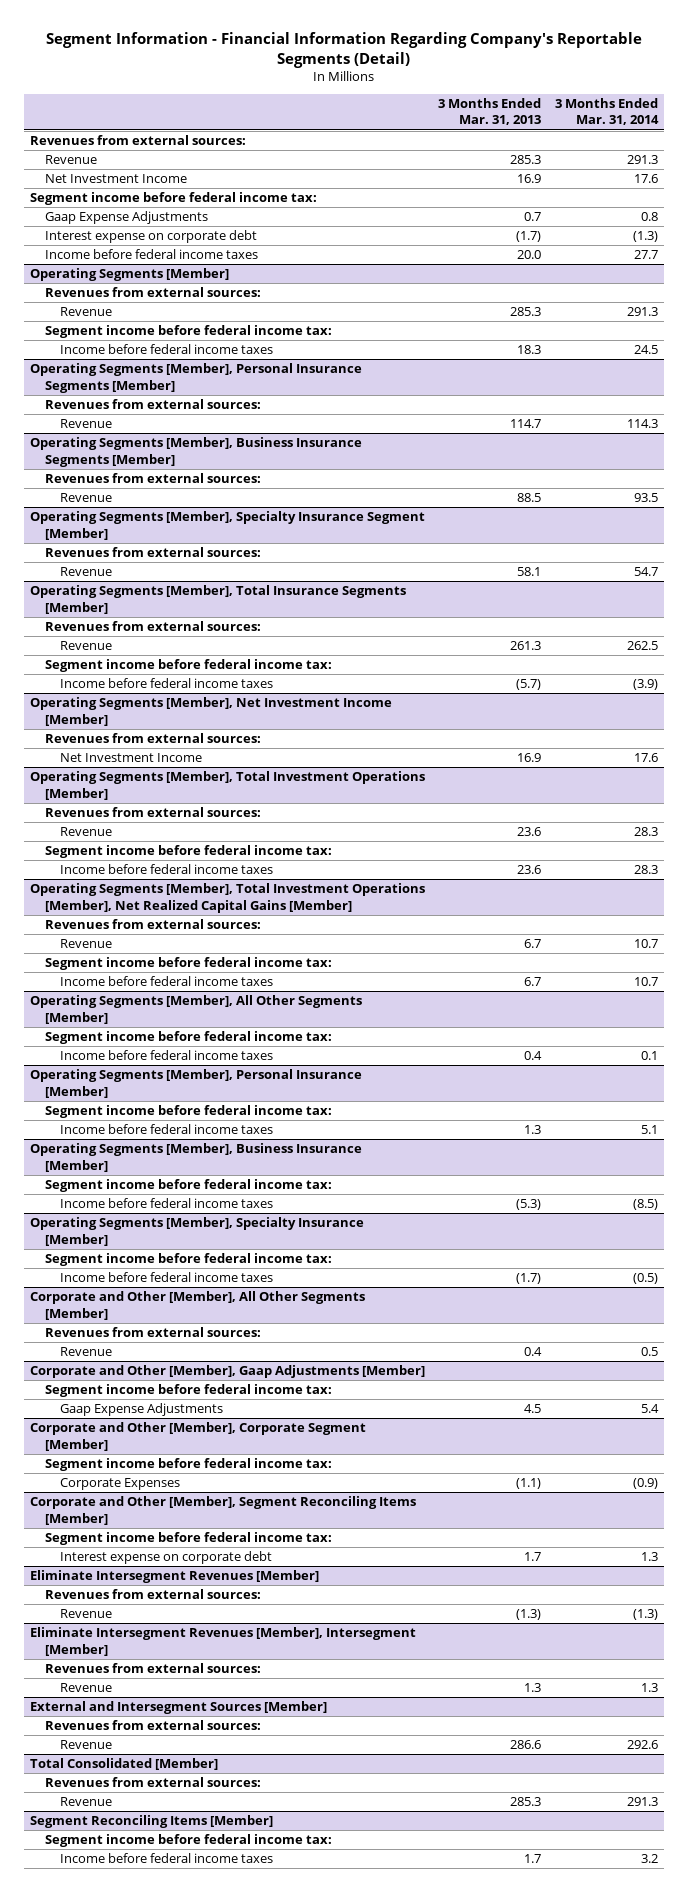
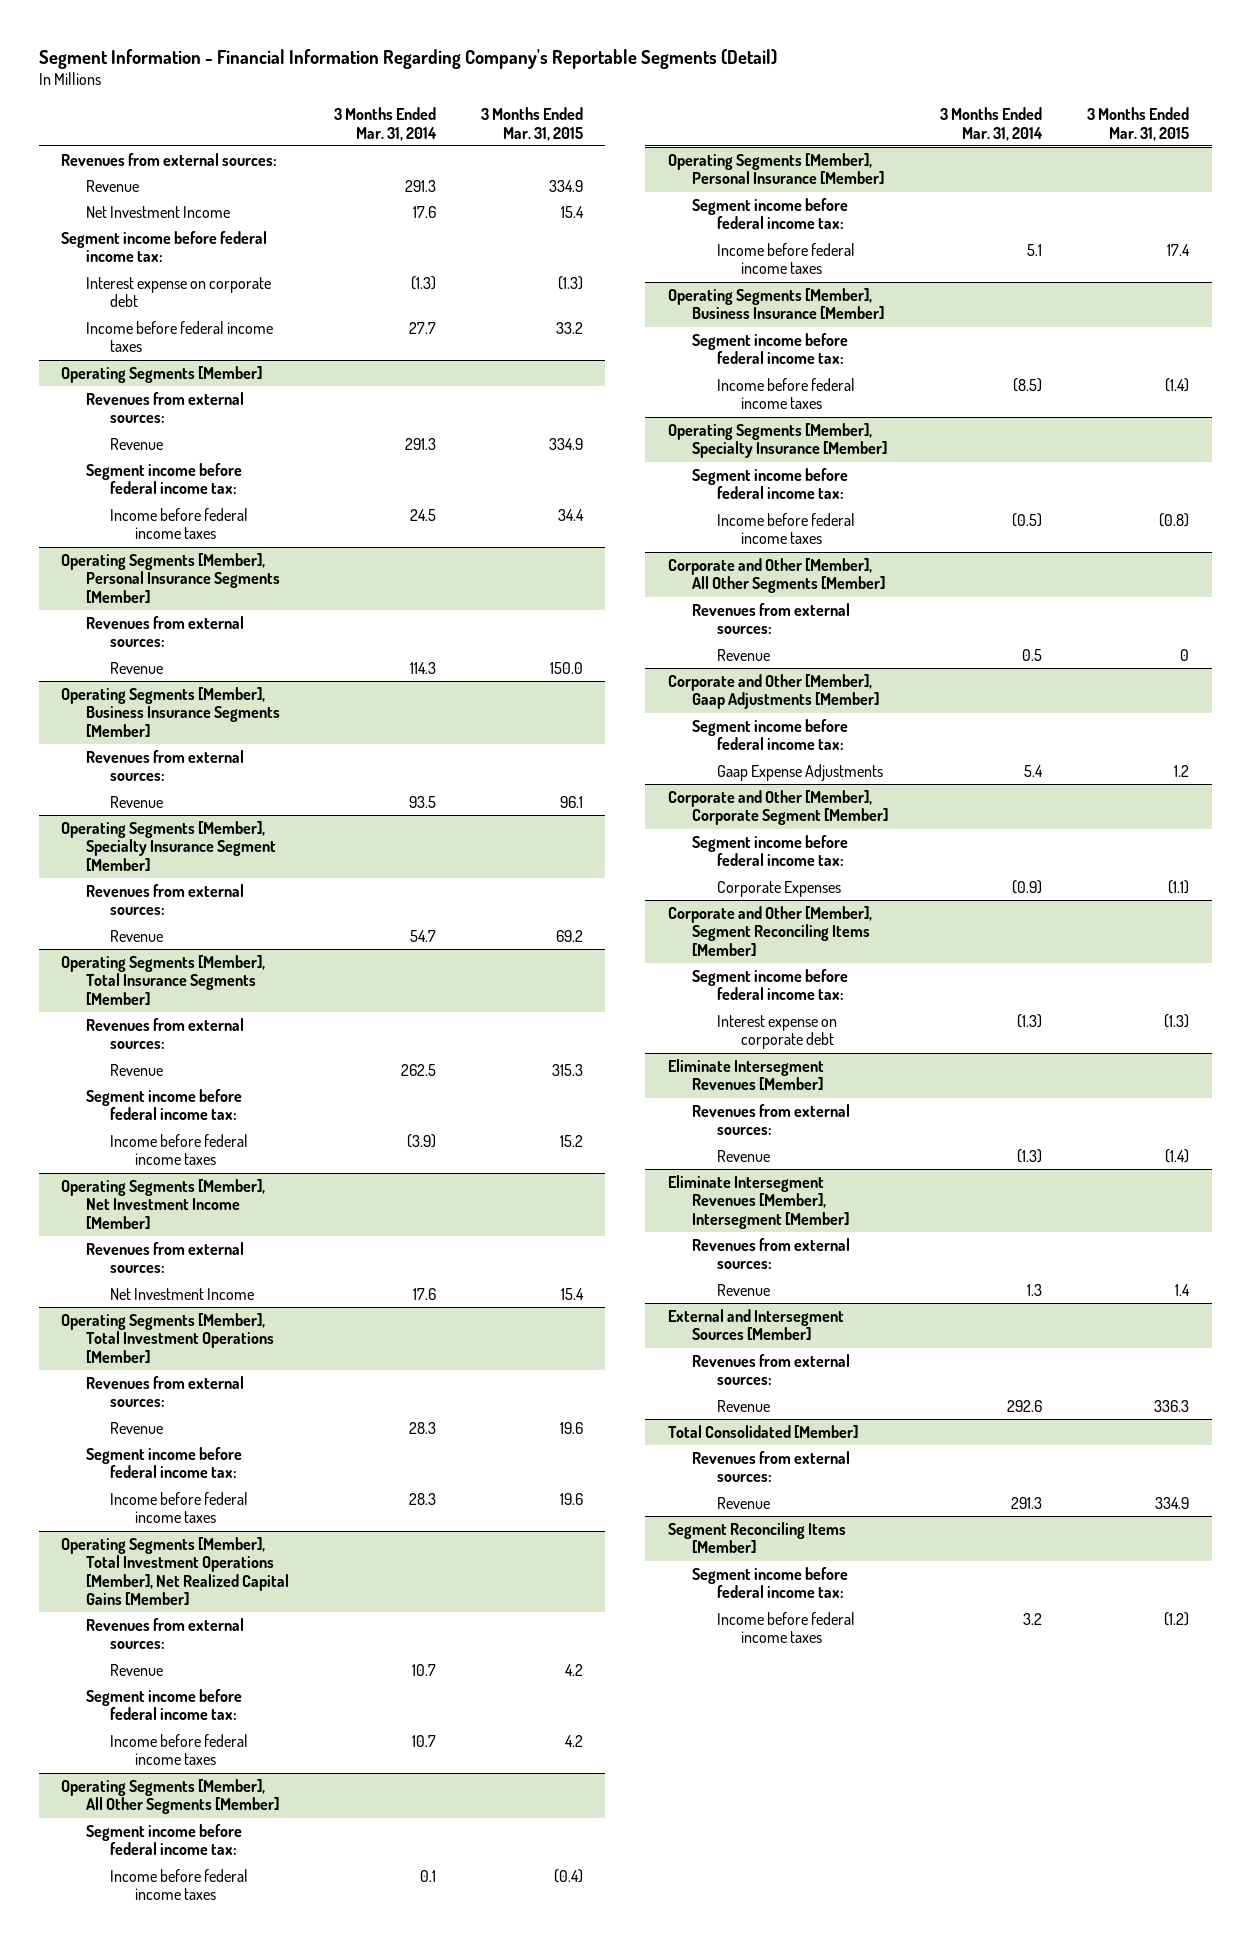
[438,98,542,126] 3 Months Ended Mar. 31, 2013 -> none
none -> [480,107,583,141] 3 Months Ended Mar. 31, 2015
[45,211,209,225] Gaap Expense Adjustments -> none
[640,1552,658,1562] 1.3 -> [1017,1013,1043,1028] (1.3)

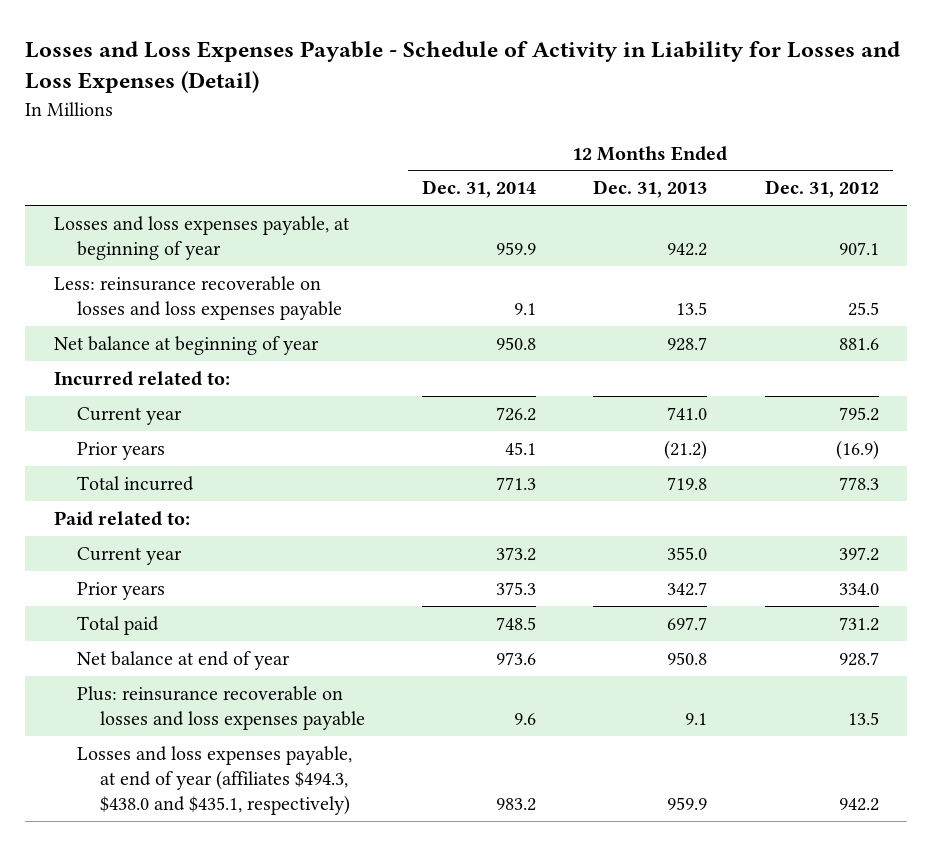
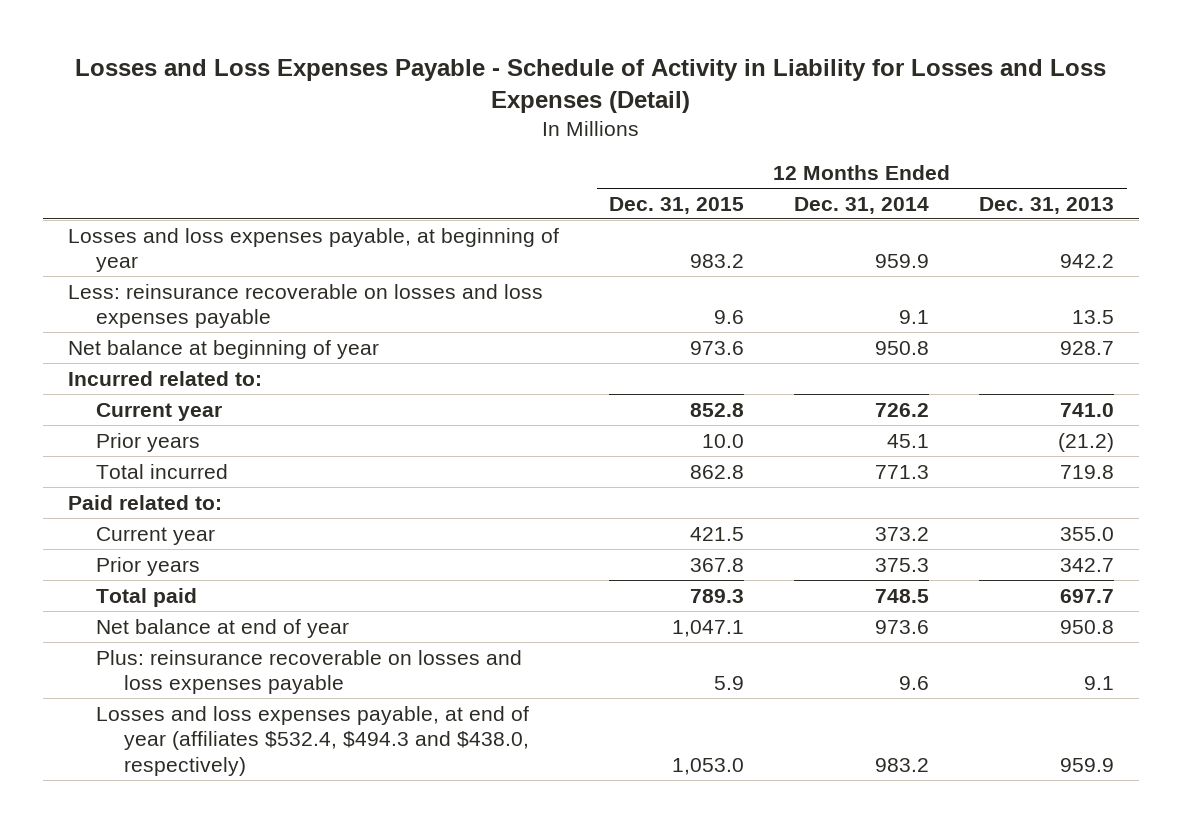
[764,180,879,199] Dec. 31, 2012 -> none
none -> [609,196,745,214] Dec. 31, 2015
[76,745,352,816] Losses and loss expenses payable, at end of year (affiliates $494.3, $438.0 and $435.1, respectively) -> [95,705,529,776] Losses and loss expenses payable, at end of year (affiliates $532.4, $494.3 and $438.0, respectively)

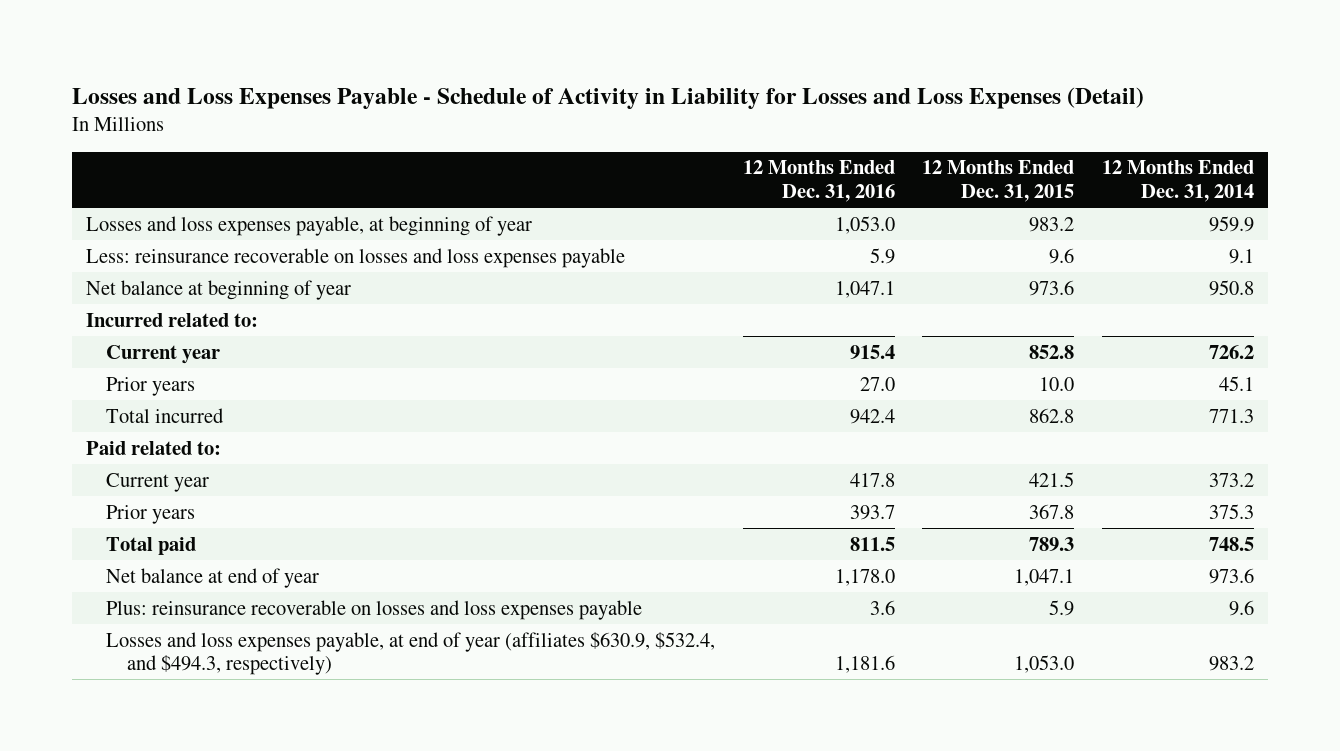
[979,196,1115,214] Dec. 31, 2013 -> none
none -> [742,160,895,203] 12 Months Ended Dec. 31, 2016
[95,705,529,776] Losses and loss expenses payable, at end of year (affiliates $532.4, $494.3 and $438.0, respectively) -> [106,631,716,676] Losses and loss expenses payable, at end of year (affiliates $630.9, $532.4, and $494.3, respectively)

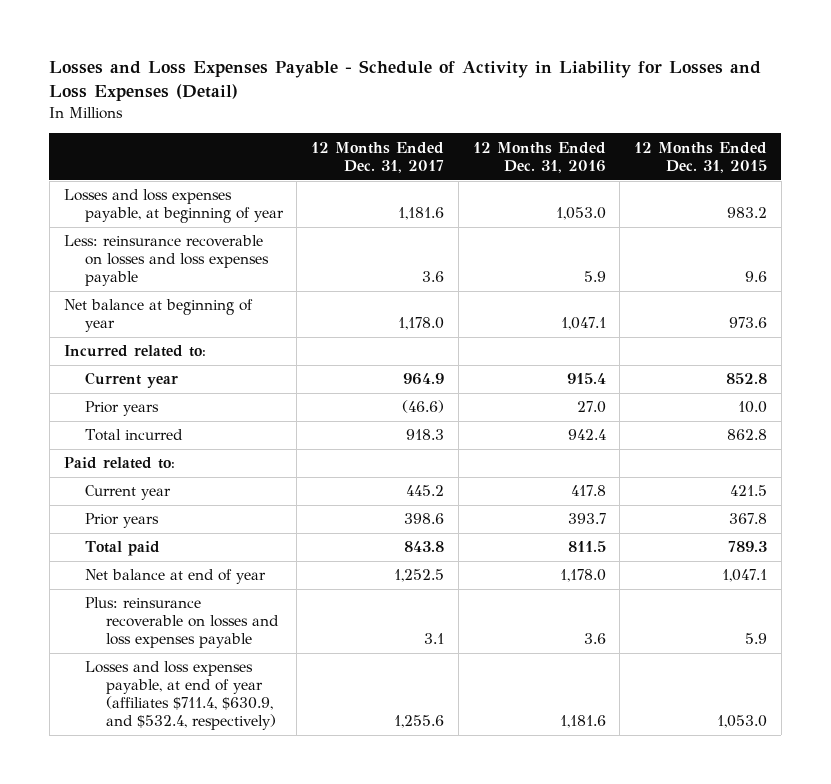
[1101,160,1254,203] 12 Months Ended Dec. 31, 2014 -> none
none -> [311,141,445,173] 12 Months Ended Dec. 31, 2017
[106,631,716,676] Losses and loss expenses payable, at end of year (affiliates $630.9, $532.4, and $494.3, respectively) -> [84,661,276,730] Losses and loss expenses payable, at end of year (affiliates $711.4, $630.9, and $532.4, respectively)

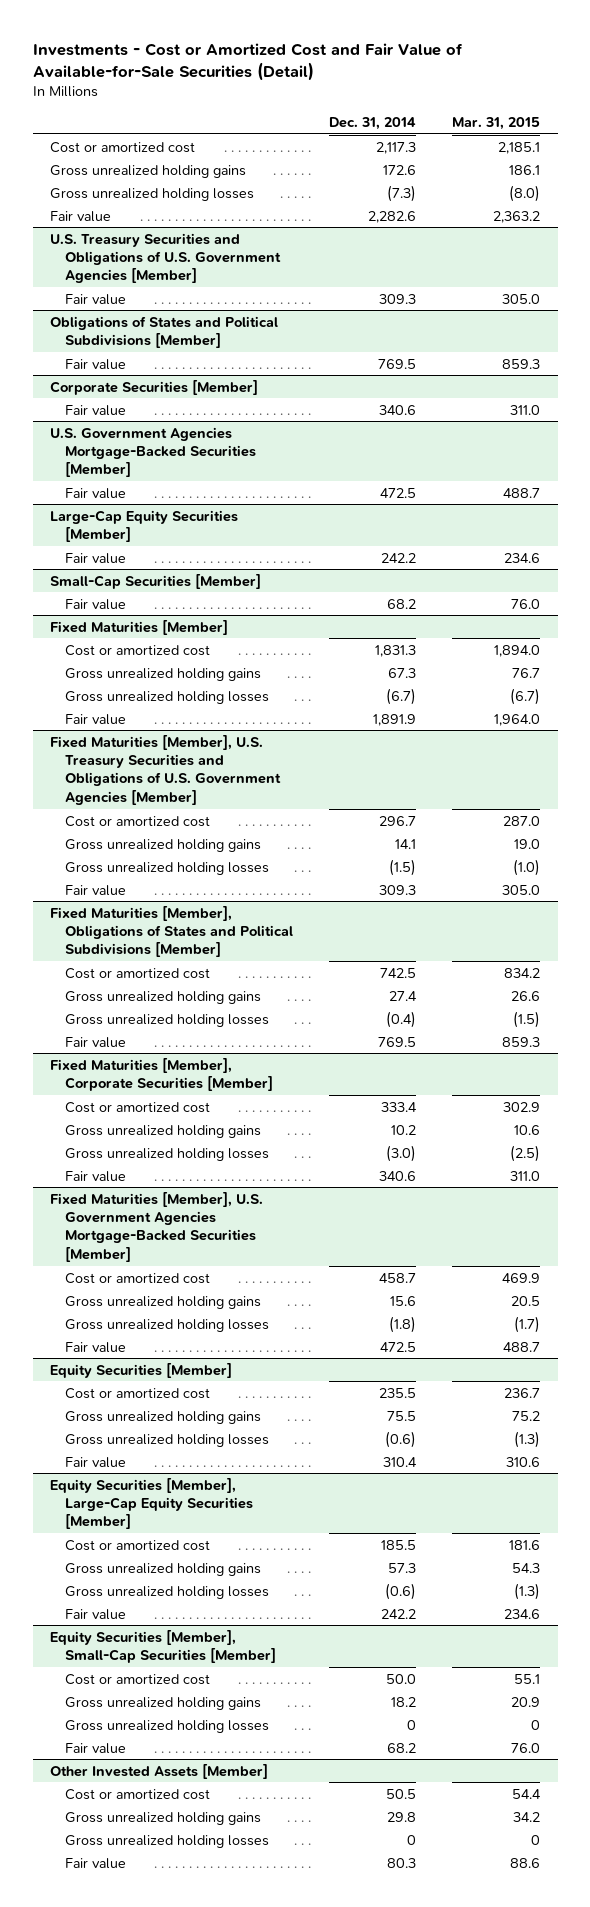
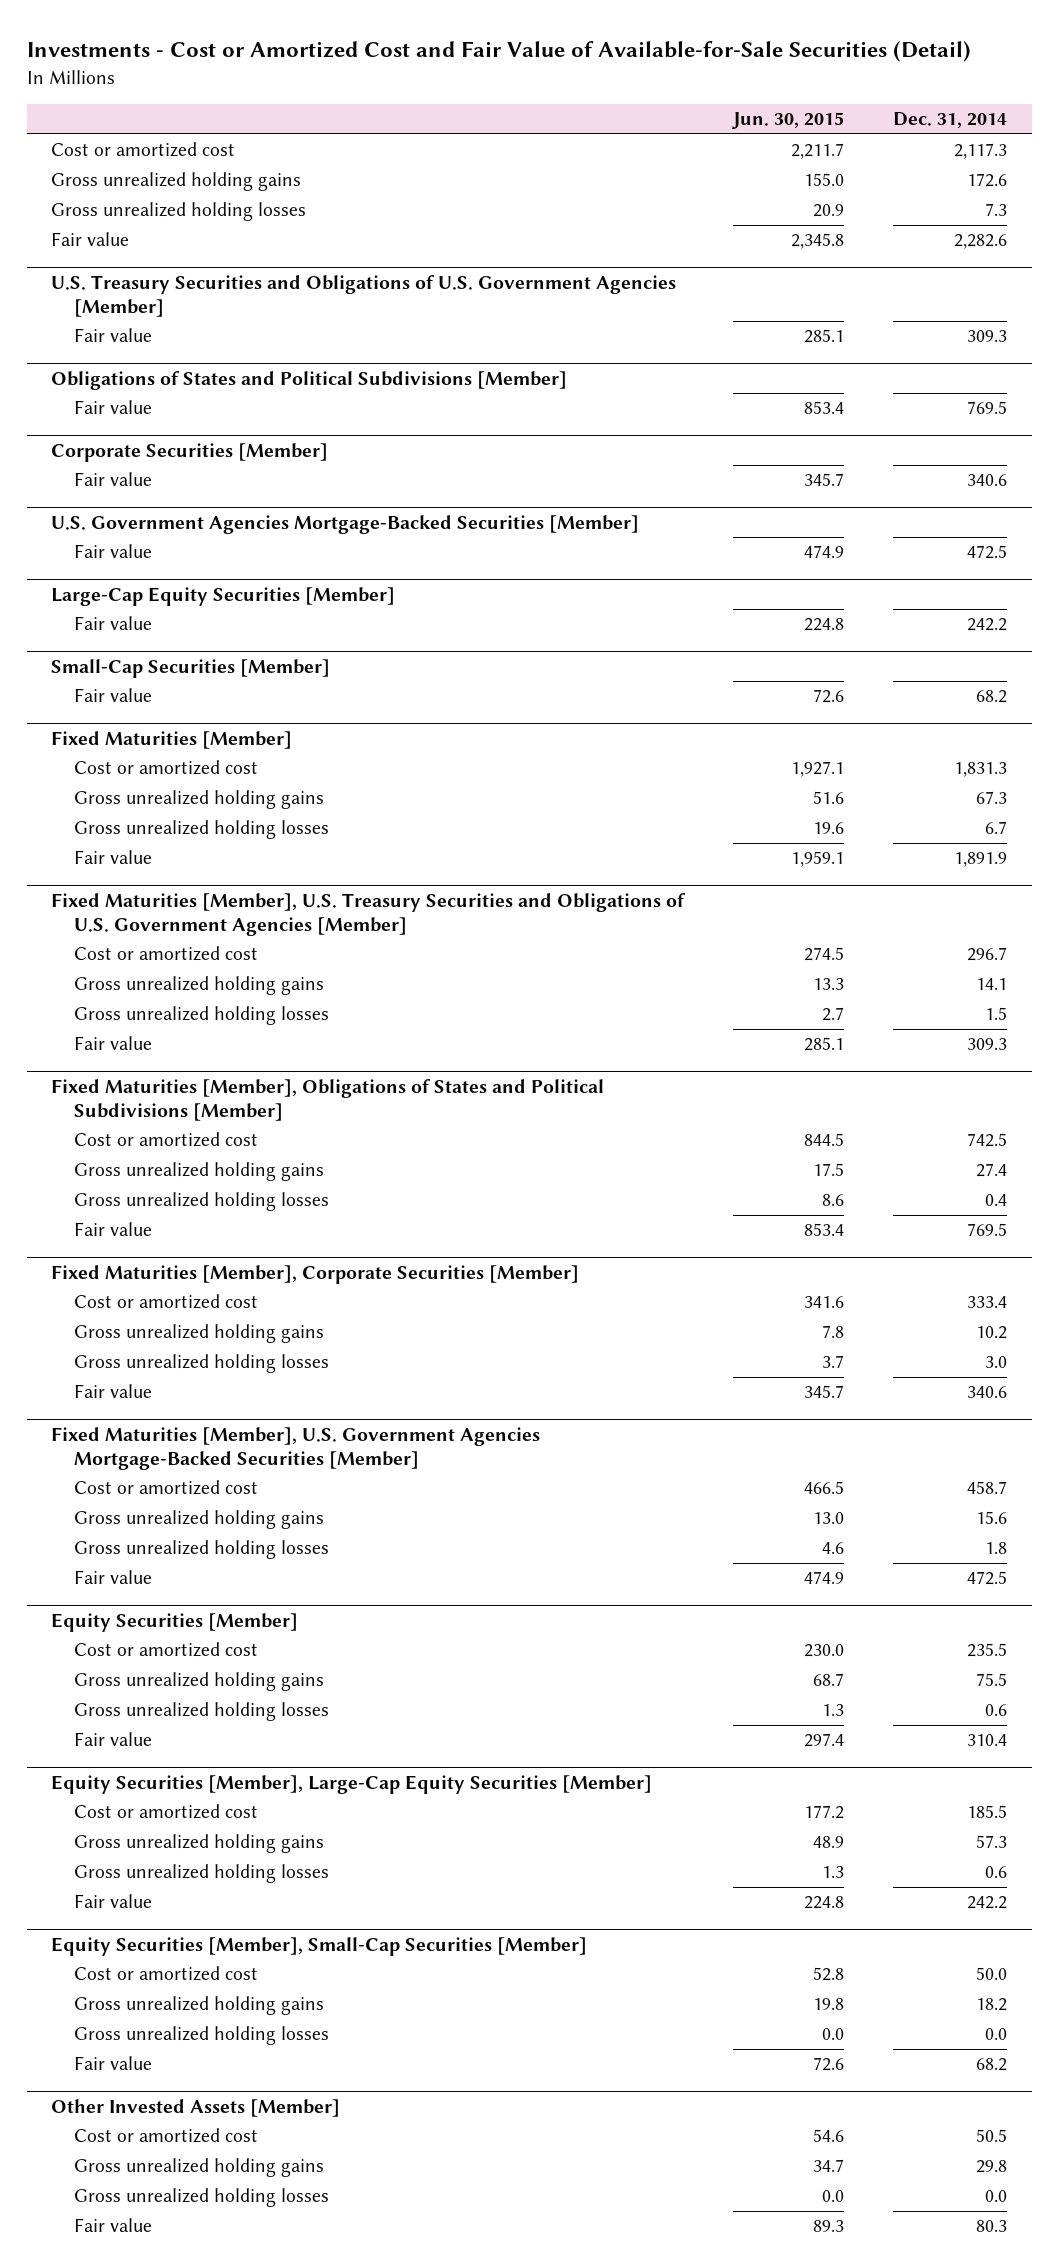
[451,116,540,130] Mar. 31, 2015 -> none
none -> [732,112,845,130] Jun. 30, 2015
[387,184,417,202] (7.3) -> [985,203,1008,217] 7.3
[386,687,417,705] (6.7) -> [985,821,1008,835] 6.7
[389,858,417,876] (1.5) -> [985,1007,1008,1021] 1.5
[386,1010,417,1028] (0.4) -> [985,1194,1008,1207] 0.4
[386,1144,417,1162] (3.0) -> [985,1356,1008,1369] 3.0
[389,1315,417,1333] (1.8) -> [985,1542,1008,1555] 1.8
[385,1430,417,1448] (0.6) -> [985,1704,1008,1717] 0.6
[385,1582,417,1600] (0.6) -> [985,1866,1008,1879] 0.6
[407,1719,417,1730] 0 -> [985,2028,1008,2041] 0.0
[407,1834,417,1845] 0 -> [985,2190,1008,2203] 0.0

